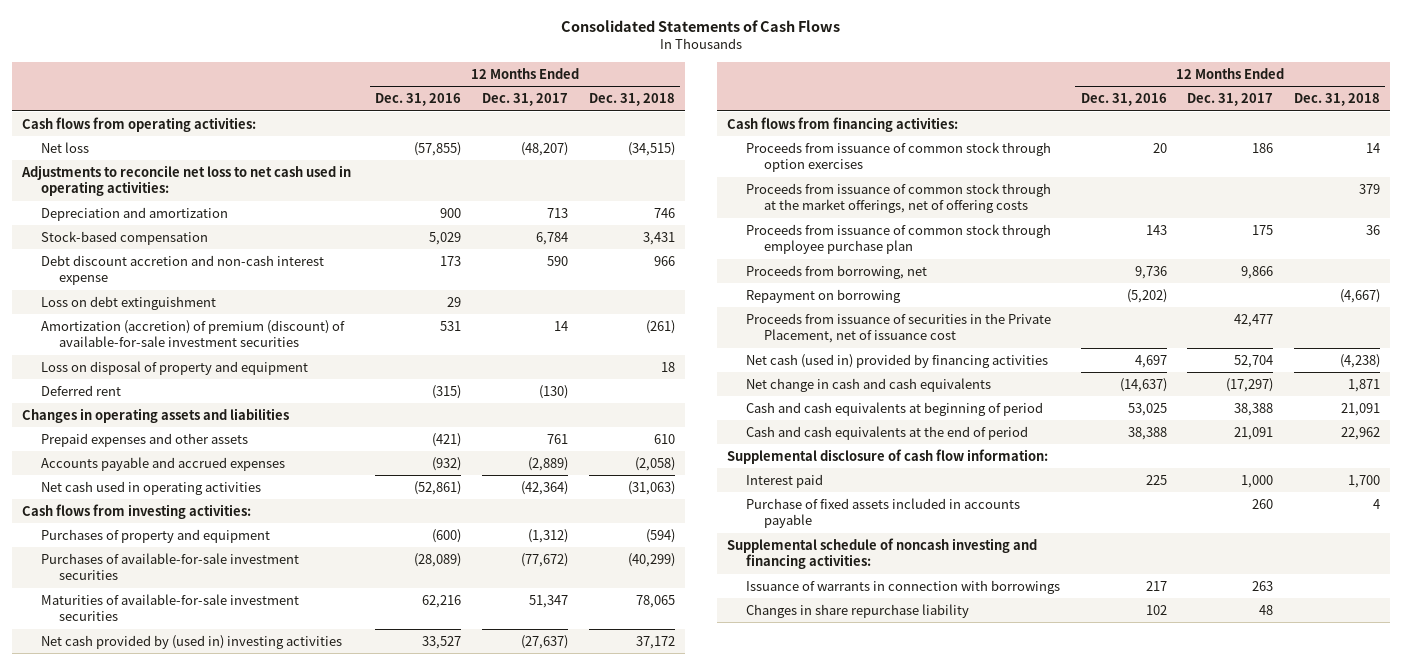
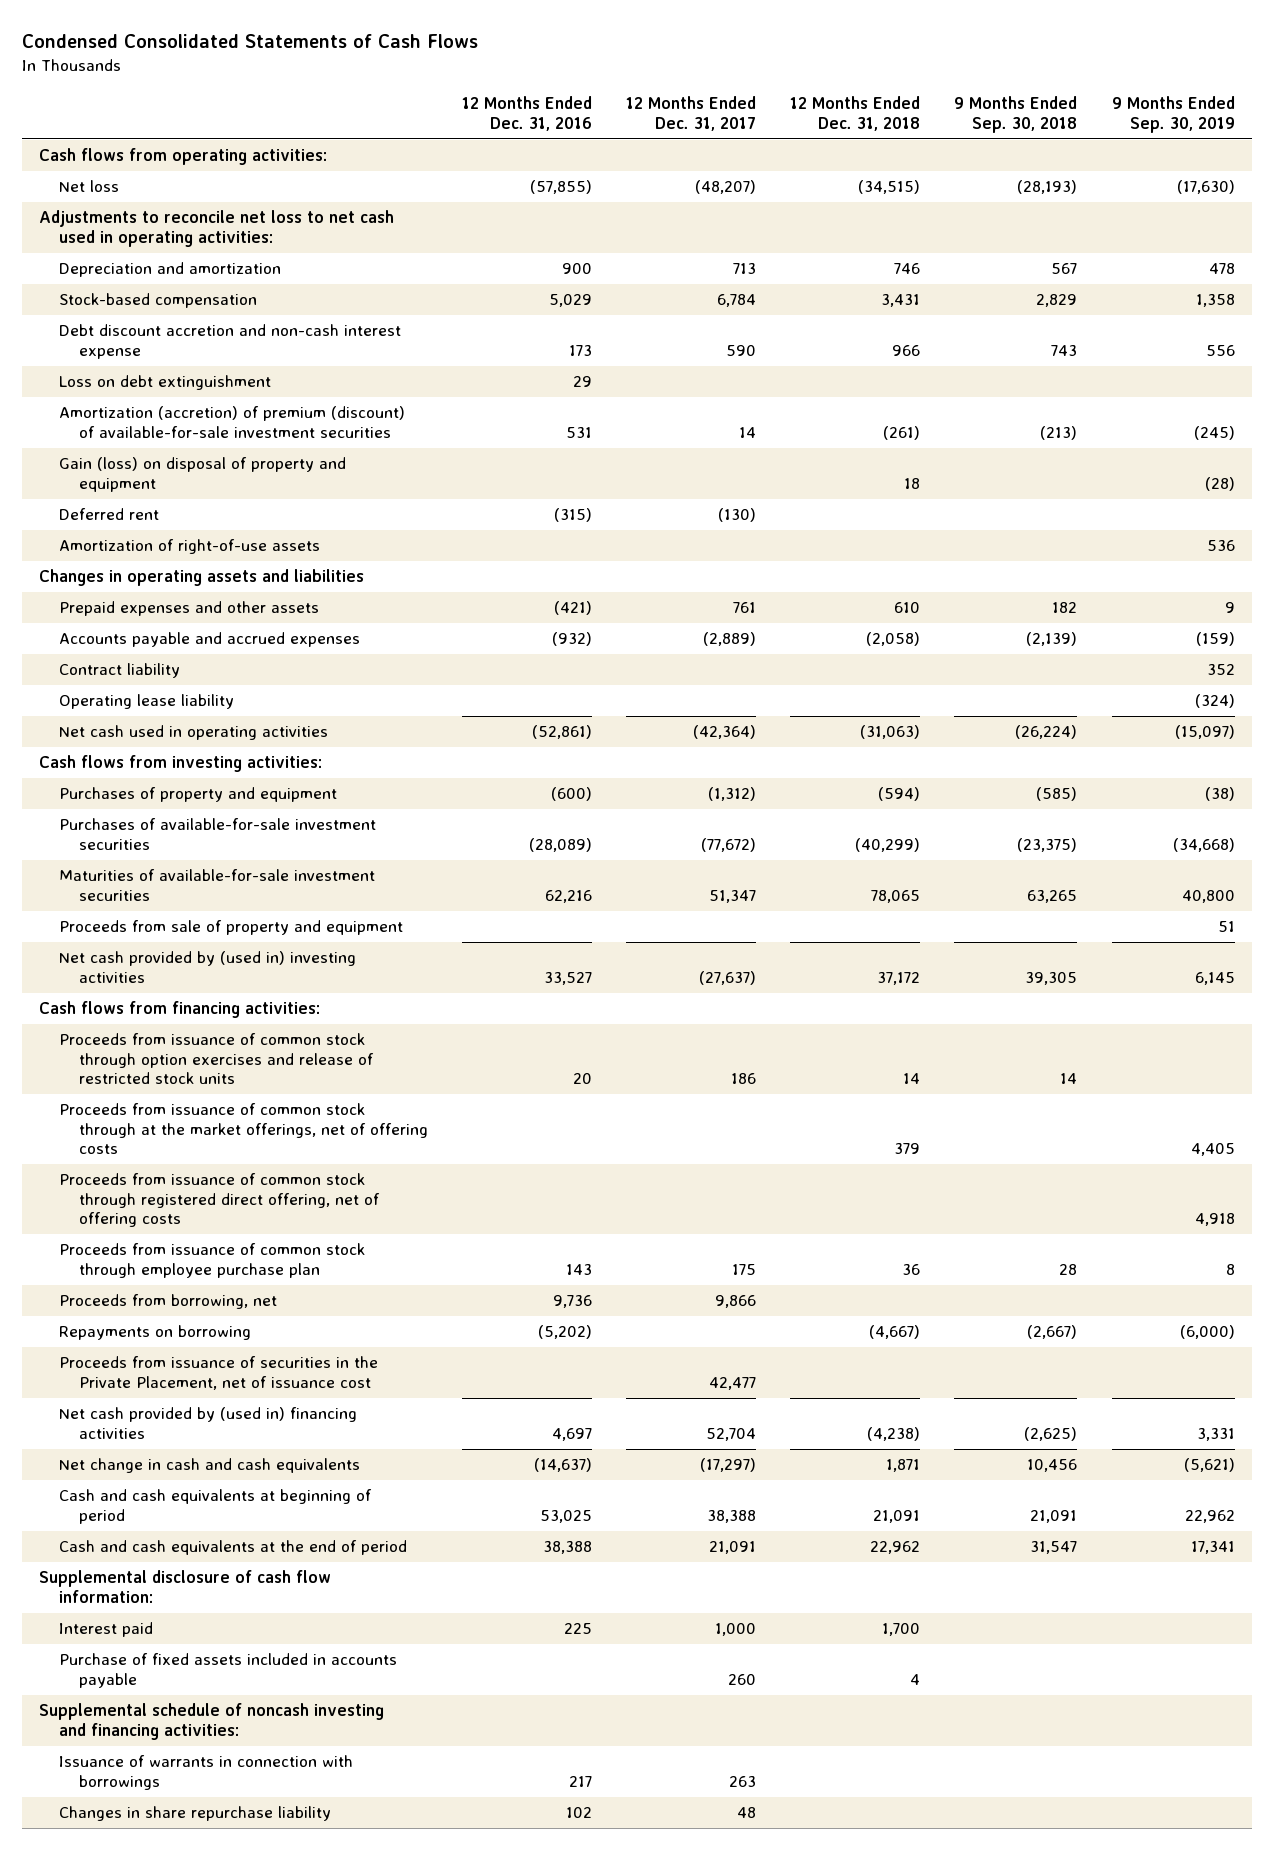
[561,19,841,32] Consolidated Statements of Cash Flows -> [22,34,479,49] Condensed Consolidated Statements of Cash Flows
none -> [954,96,1078,133] 9 Months Ended Sep. 30, 2018
none -> [1111,96,1235,133] 9 Months Ended Sep. 30, 2019
[40,360,308,375] Loss on disposal of property and equipment -> [59,457,347,492] Gain (loss) on disposal of property and equipment
none -> [59,539,321,555] Amortization of right-of-use assets
none -> [59,663,181,679] Contract liability
none -> [59,694,235,710] Operating lease liability
none -> [59,920,404,936] Proceeds from sale of property and equipment
[745,141,1051,173] Proceeds from issuance of common stock through option exercises -> [59,1033,374,1085] Proceeds from issuance of common stock through option exercises and release of restricted stock units
none -> [59,1173,380,1228] Proceeds from issuance of common stock through registered direct offering, net of offering costs
[745,288,901,303] Repayment on borrowing -> [59,1325,252,1341] Repayments on borrowing
[745,353,1048,368] Net cash (used in) provided by financing activities -> [59,1407,358,1439] Net cash provided by (used in) financing activities

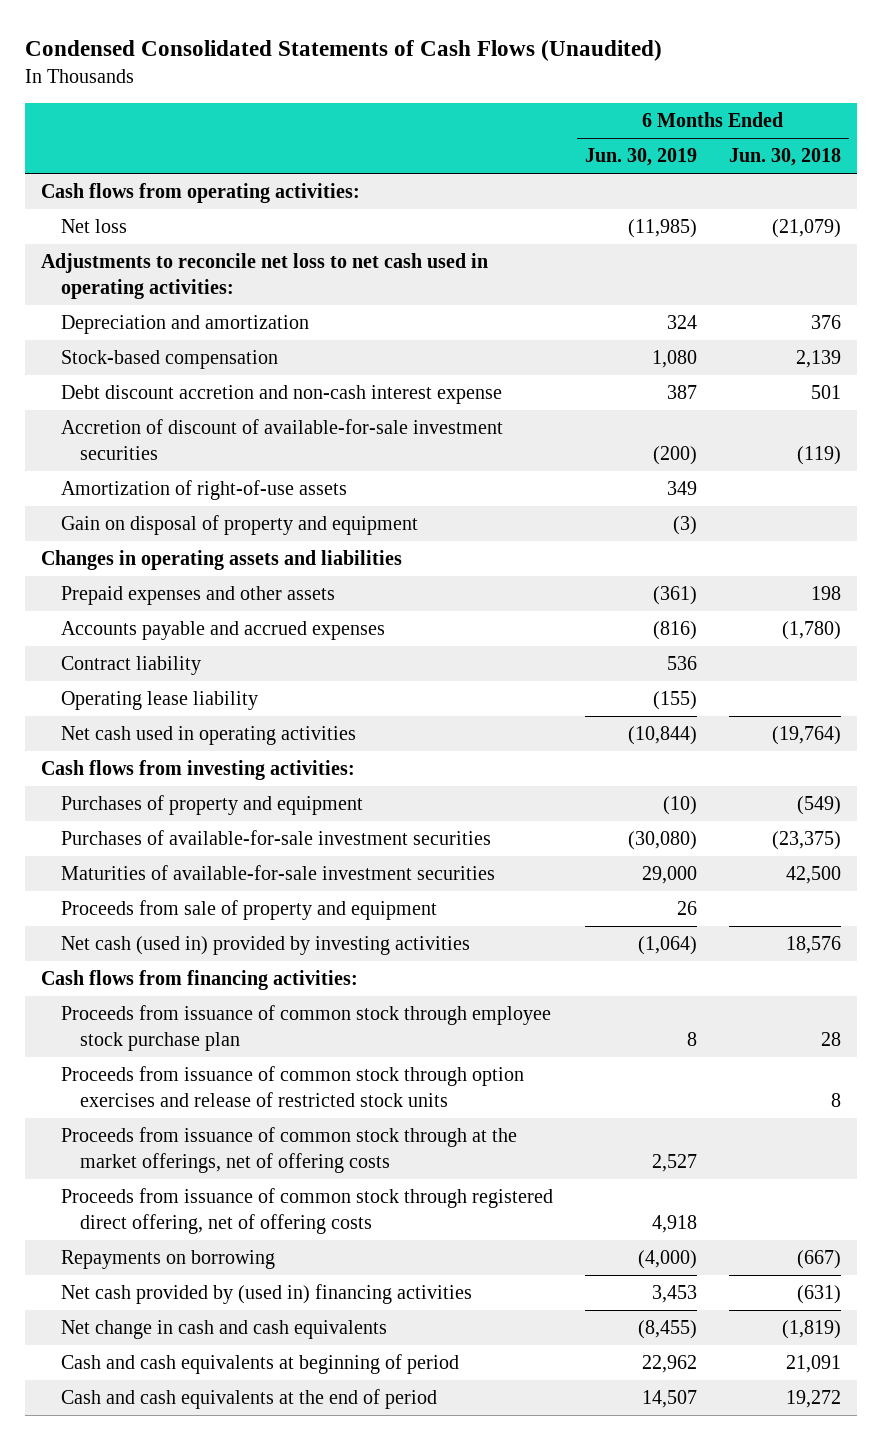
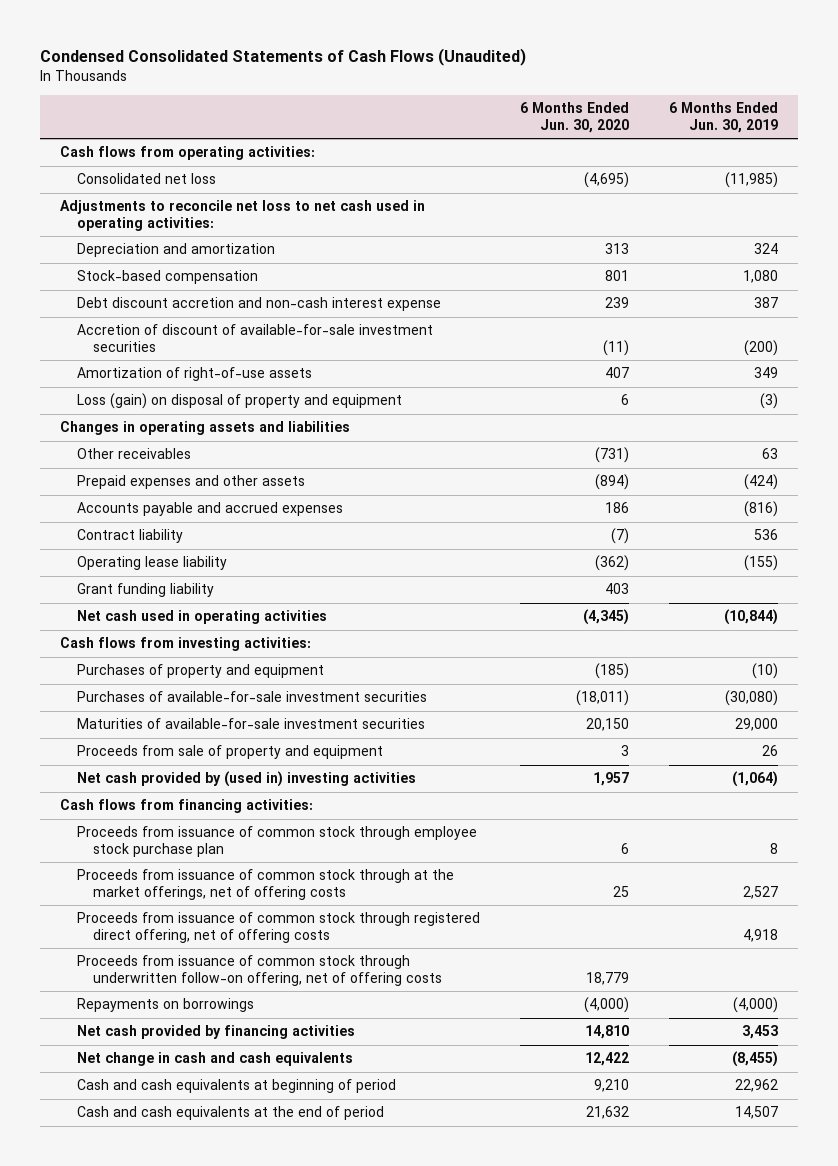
[728,148,841,167] Jun. 30, 2018 -> none
none -> [519,102,629,133] 6 Months Ended Jun. 30, 2020
[60,219,127,234] Net loss -> [76,173,216,185] Consolidated net loss
[60,515,418,536] Gain on disposal of property and equipment -> [76,393,402,410] Loss (gain) on disposal of property and equipment
none -> [76,448,191,460] Other receivables
[652,586,697,606] (361) -> [743,474,778,491] (424)
none -> [76,583,214,598] Grant funding liability
[60,936,470,956] Net cash (used in) provided by investing activities -> [76,771,416,788] Net cash provided by (used in) investing activities
[60,1066,524,1107] Proceeds from issuance of common stock through option exercises and release of restricted stock units -> none
none -> [76,955,443,986] Proceeds from issuance of common stock through underwritten follow-on offering, net of offering costs
[60,1250,275,1270] Repayments on borrowing -> [76,998,254,1013] Repayments on borrowings
[60,1284,472,1305] Net cash provided by (used in) financing activities -> [76,1025,355,1040] Net cash provided by financing activities

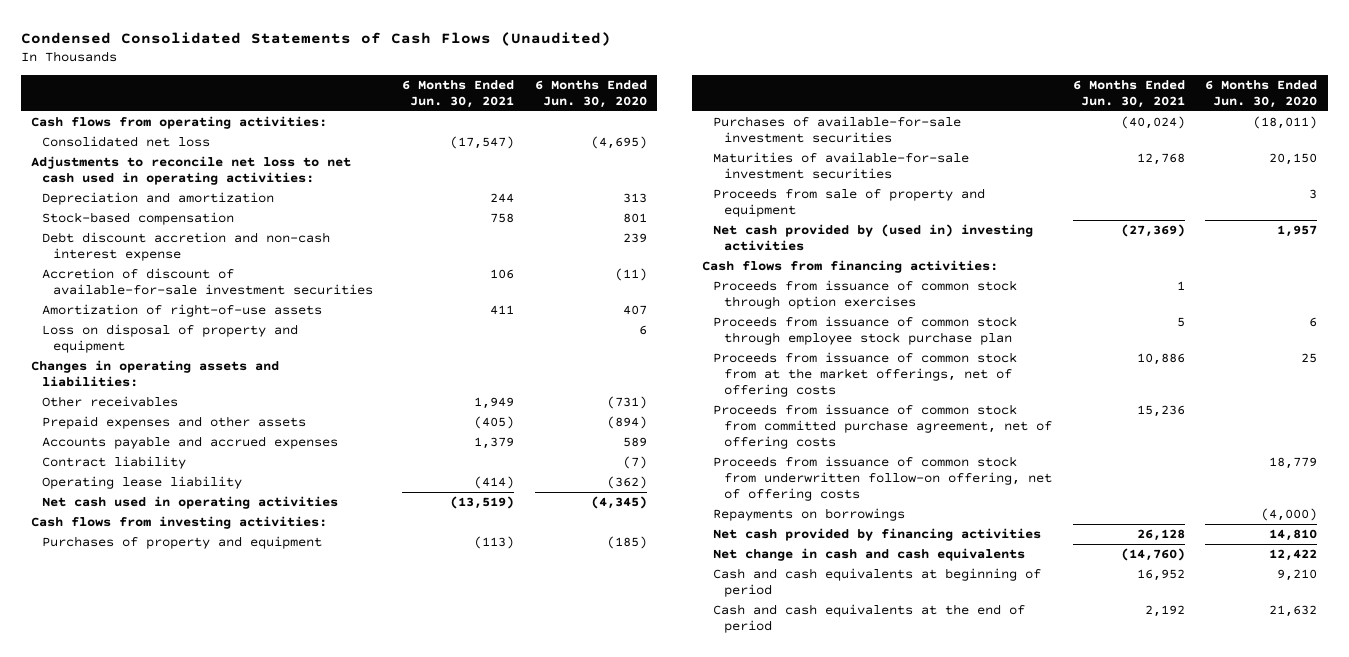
[668,102,778,133] 6 Months Ended Jun. 30, 2019 -> none
none -> [402,80,515,109] 6 Months Ended Jun. 30, 2021
[76,393,402,410] Loss (gain) on disposal of property and equipment -> [42,323,299,353] Loss on disposal of property and equipment
[60,421,351,436] Changes in operating assets and liabilities -> [31,359,280,387] Changes in operating assets and liabilities:
[604,502,629,514] 186 -> [622,436,647,447] 589
[76,583,214,598] Grant funding liability -> none
none -> [712,279,1017,309] Proceeds from issuance of common stock through option exercises
[76,869,454,900] Proceeds from issuance of common stock through at the market offerings, net of offering costs -> [712,351,1017,397] Proceeds from issuance of common stock from at the market offerings, net of offering costs
[76,912,480,943] Proceeds from issuance of common stock through registered direct offering, net of offering costs -> [712,403,1052,449] Proceeds from issuance of common stock from committed purchase agreement, net of offering costs
[76,955,443,986] Proceeds from issuance of common stock through underwritten follow-on offering, net of offering costs -> [712,455,1052,501] Proceeds from issuance of common stock from underwritten follow-on offering, net of offering costs

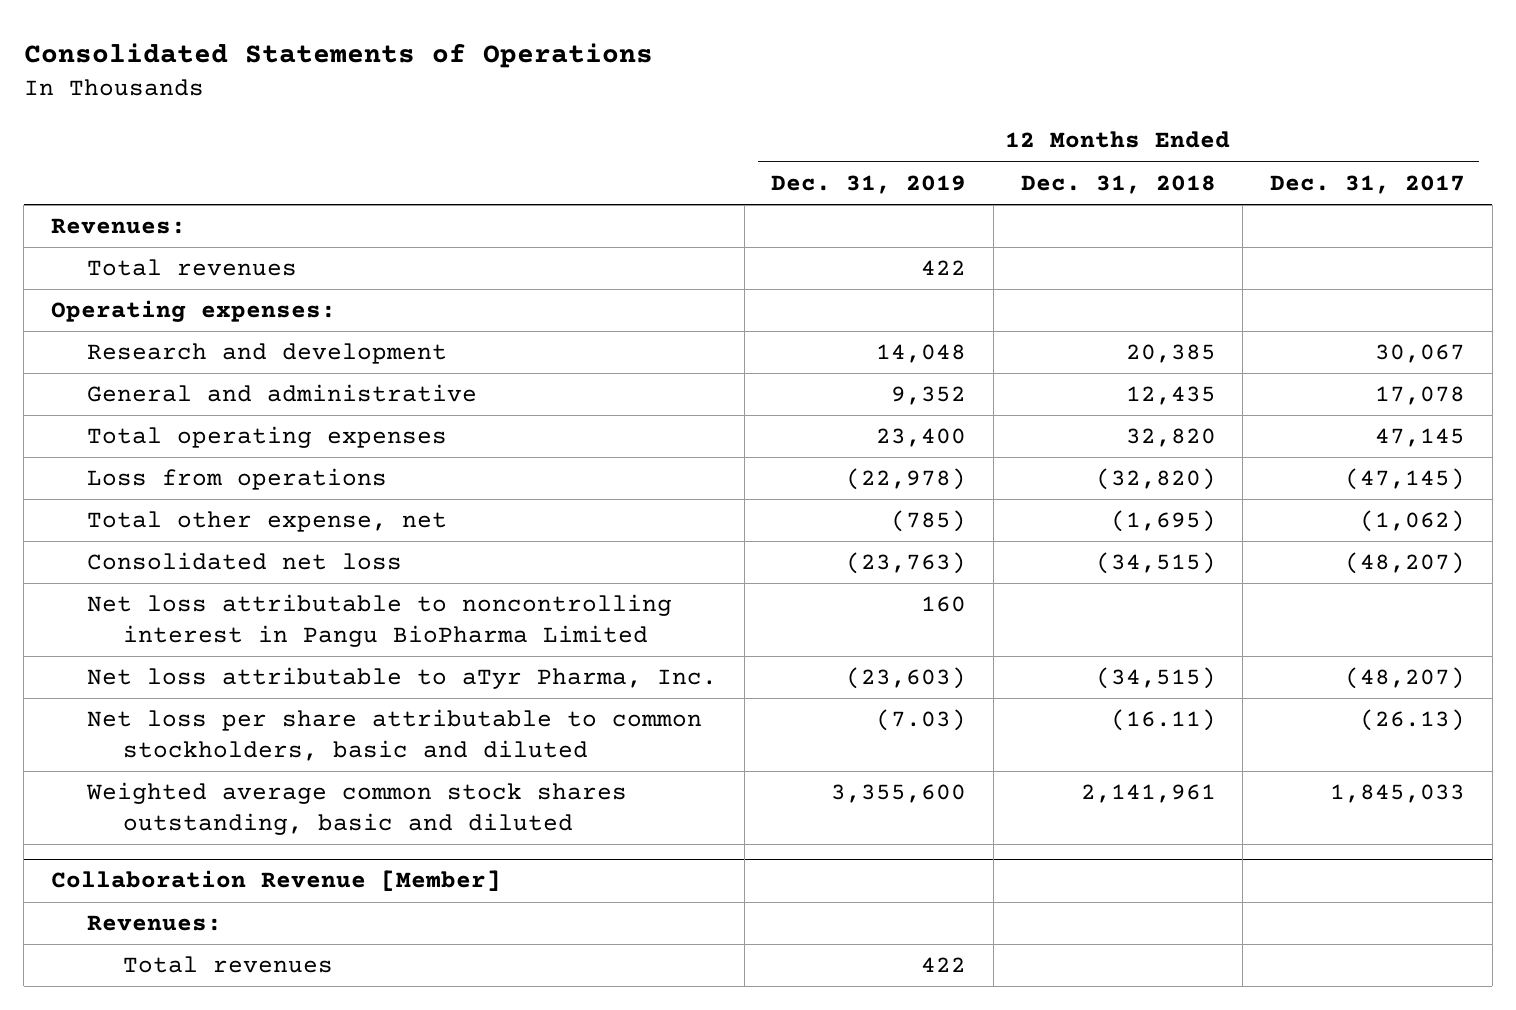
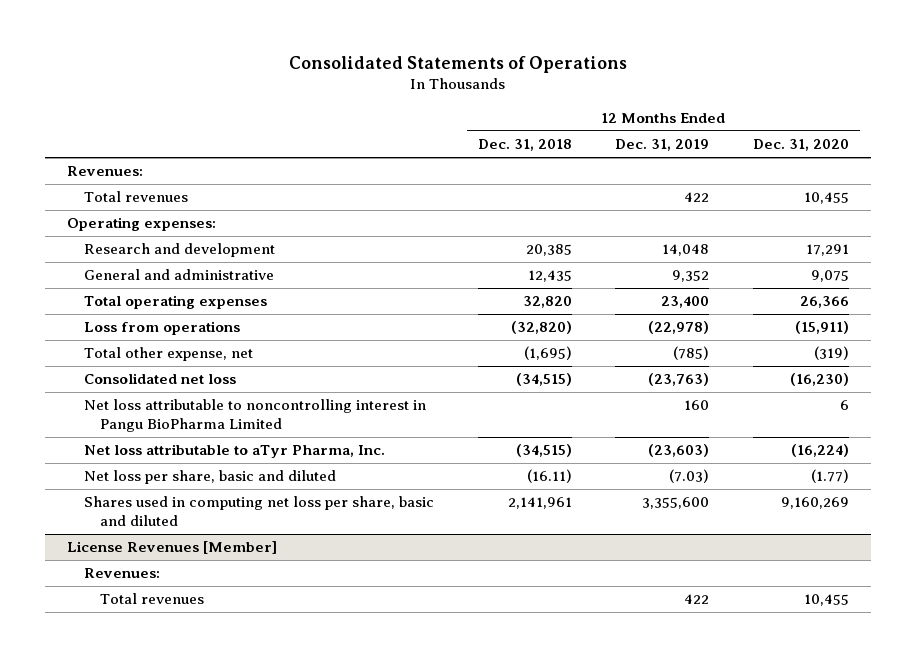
[1270,174,1466,194] Dec. 31, 2017 -> none
none -> [753,139,850,152] Dec. 31, 2020
[50,870,501,892] Collaboration Revenue [Member] -> none
[86,709,702,761] Net loss per share attributable to common stockholders, basic and diluted -> [83,470,336,485] Net loss per share, basic and diluted
[85,782,627,835] Weighted average common stock shares outstanding, basic and diluted -> [83,496,434,527] Shares used in computing net loss per share, basic and diluted
none -> [67,541,278,555] License Revenues [Member]

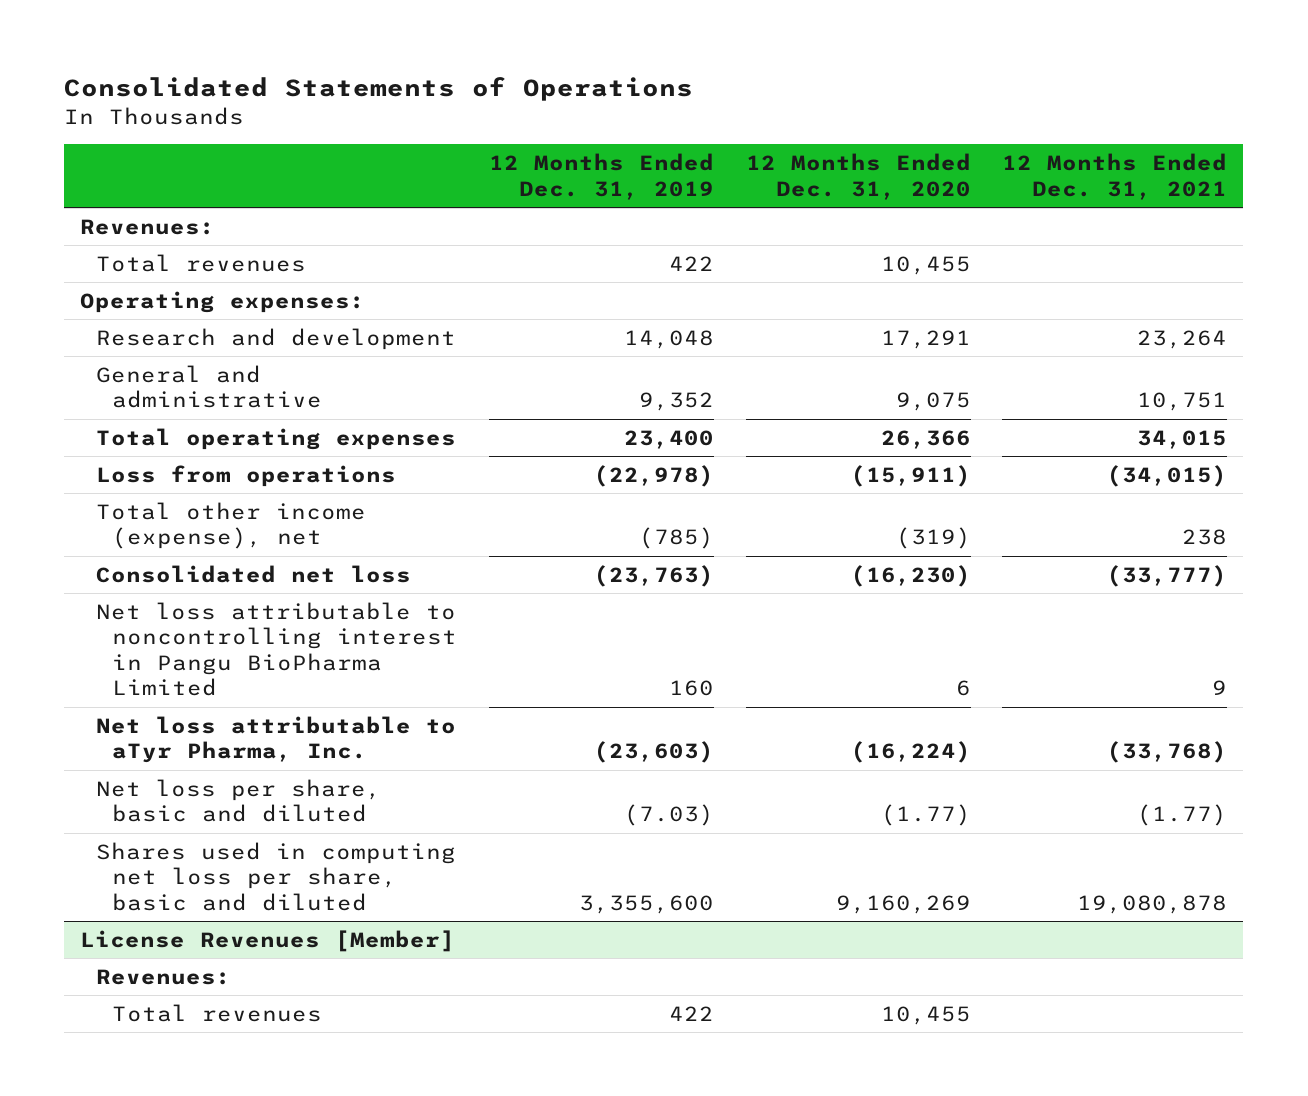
[477,139,572,152] Dec. 31, 2018 -> none
none -> [1002,153,1228,200] 12 Months Ended Dec. 31, 2021
[83,347,253,362] Total other expense, net -> [96,501,367,550] Total other income (expense), net

